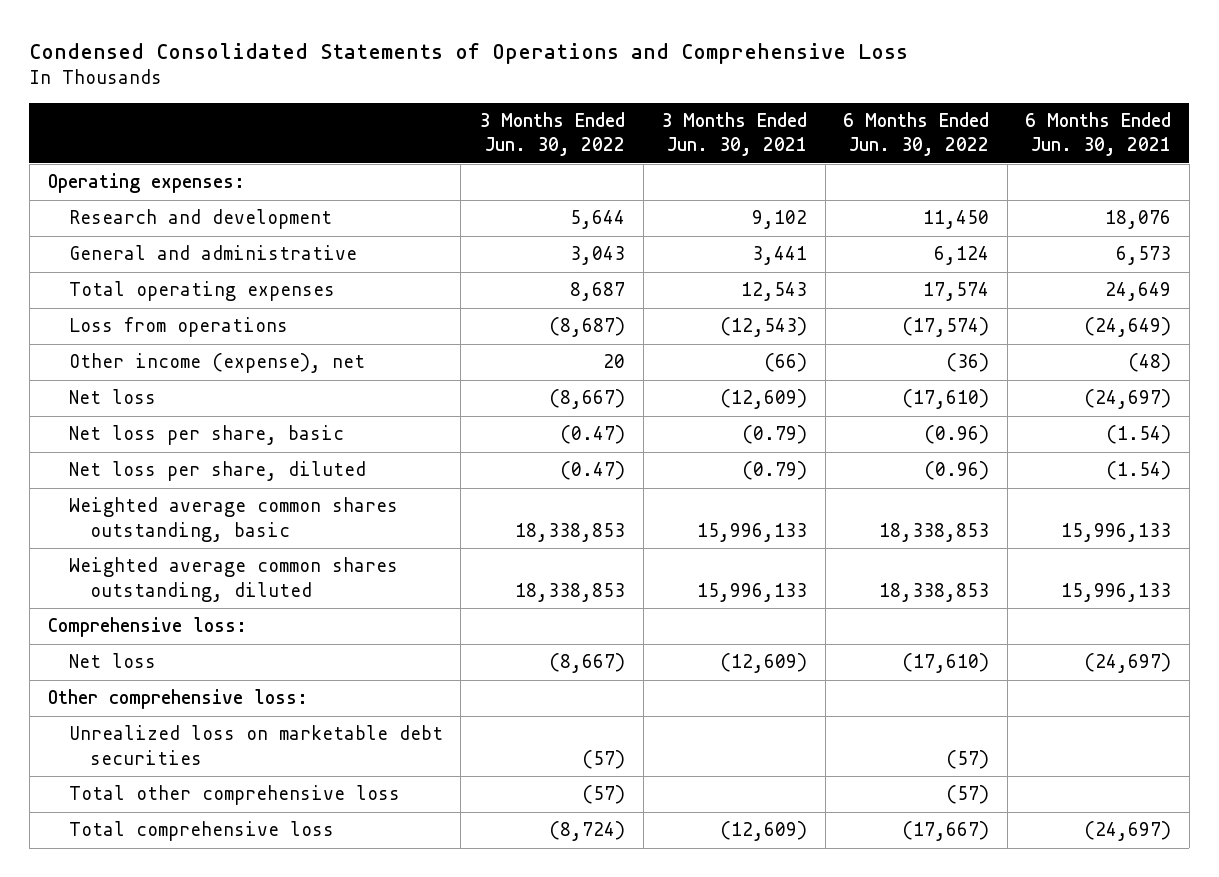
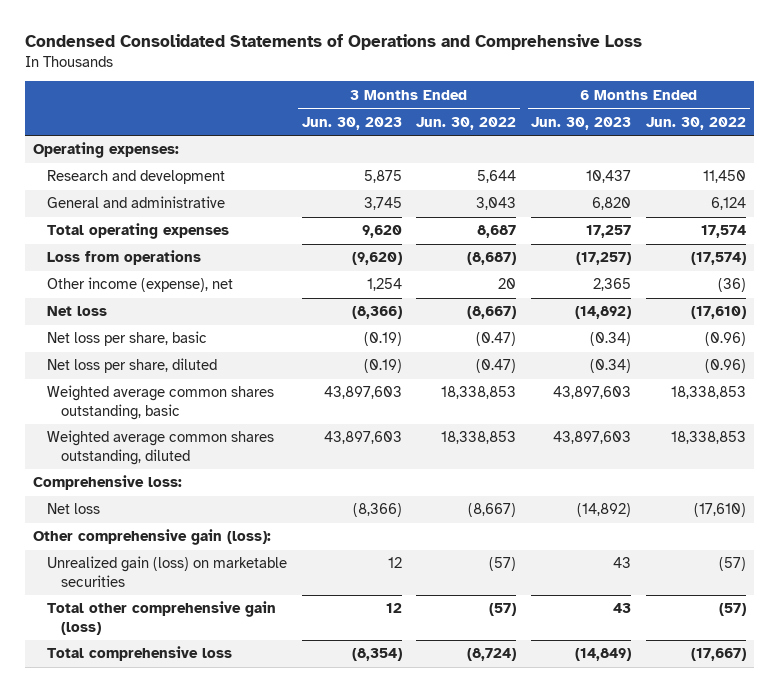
[661,111,808,157] 3 Months Ended Jun. 30, 2021 -> none
[1025,111,1172,157] 6 Months Ended Jun. 30, 2021 -> none
none -> [301,116,402,130] Jun. 30, 2023
none -> [531,116,632,130] Jun. 30, 2023
[47,689,308,710] Other comprehensive loss: -> [32,529,271,546] Other comprehensive gain (loss):
[68,725,443,765] Unrealized loss on marketable debt securities -> [46,556,287,587] Unrealized gain (loss) on marketable securities
[68,785,400,806] Total other comprehensive loss -> [46,601,276,635] Total other comprehensive gain (loss)

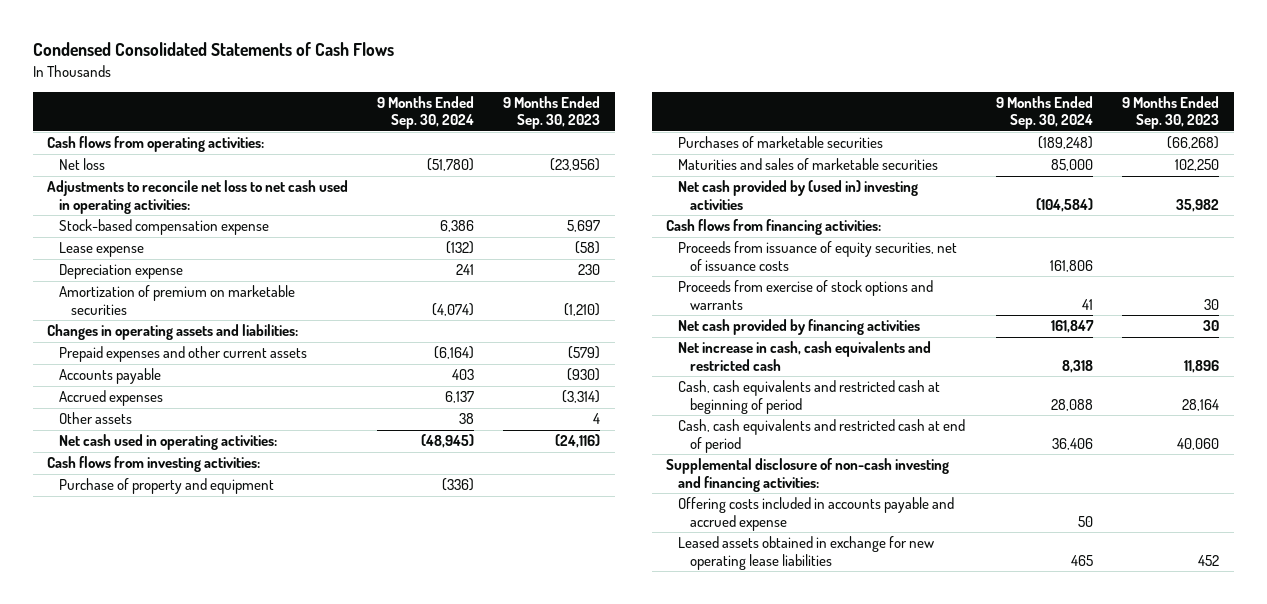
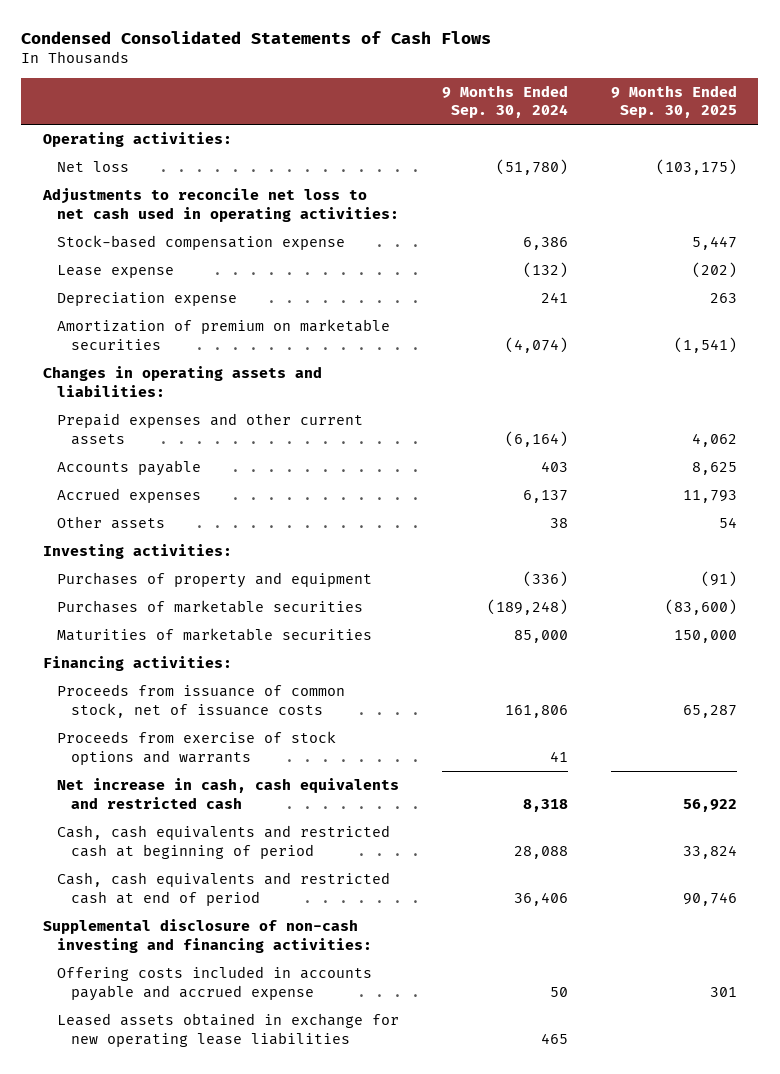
[503,95,601,130] 9 Months Ended Sep. 30, 2023 -> none
none -> [610,84,737,119] 9 Months Ended Sep. 30, 2025
[47,136,265,153] Cash flows from operating activities: -> [42,132,232,148] Operating activities:
[59,434,278,451] Net cash used in operating activities: -> none
[47,456,261,473] Cash flows from investing activities: -> [42,544,232,560] Investing activities:
[59,478,275,495] Purchase of property and equipment -> [56,572,372,589] Purchases of property and equipment
[678,180,919,210] Net cash provided by (used in) investing activities -> none
[678,158,939,171] Maturities and sales of marketable securities -> [56,628,372,642] Maturities of marketable securities
[666,219,882,236] Cash flows from financing activities: -> [42,656,232,672] Financing activities:
[678,241,958,271] Proceeds from issuance of equity securities, net of issuance costs -> [56,684,345,718] Proceeds from issuance of common stock, net of issuance costs
[678,319,921,336] Net cash provided by financing activities -> none

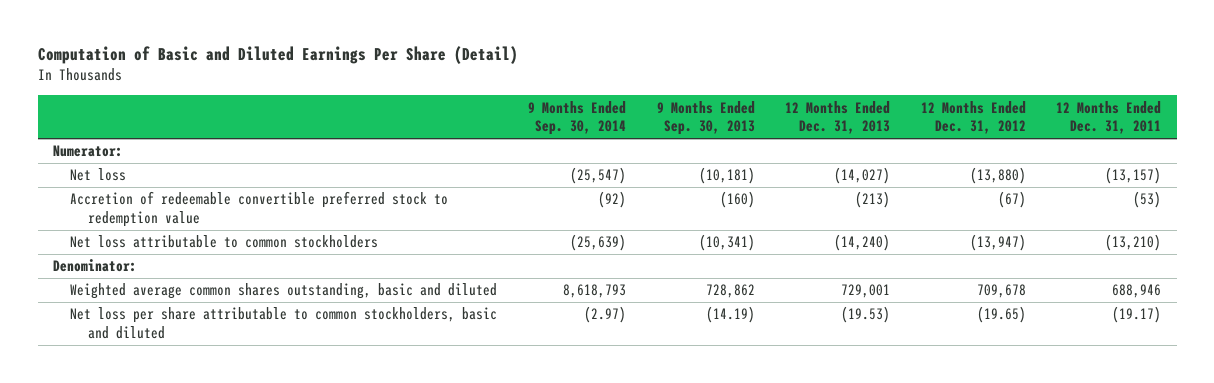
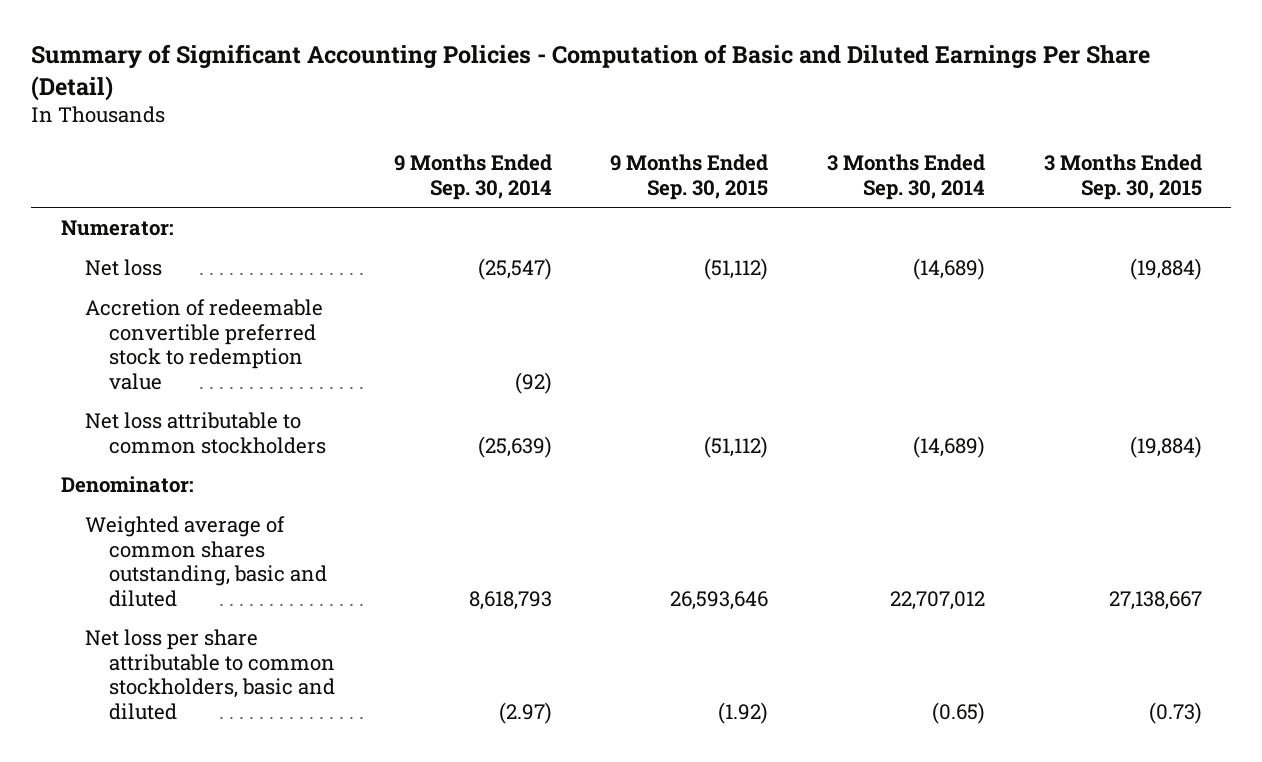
[37,46,518,65] Computation of Basic and Diluted Earnings Per Share (Detail) -> [31,44,1151,101] Summary of Significant Accounting Policies - Computation of Basic and Diluted Earnings Per Share (Detail)
[656,100,755,136] 9 Months Ended Sep. 30, 2013 -> none
[785,100,891,135] 12 Months Ended Dec. 31, 2013 -> none
[920,100,1026,135] 12 Months Ended Dec. 31, 2012 -> none
[1056,100,1162,135] 12 Months Ended Dec. 31, 2011 -> none
none -> [610,154,769,200] 9 Months Ended Sep. 30, 2015
none -> [826,154,985,200] 3 Months Ended Sep. 30, 2014
none -> [1043,154,1202,200] 3 Months Ended Sep. 30, 2015
[70,283,498,300] Weighted average common shares outstanding, basic and diluted -> [84,516,328,607] Weighted average of common shares outstanding, basic and diluted

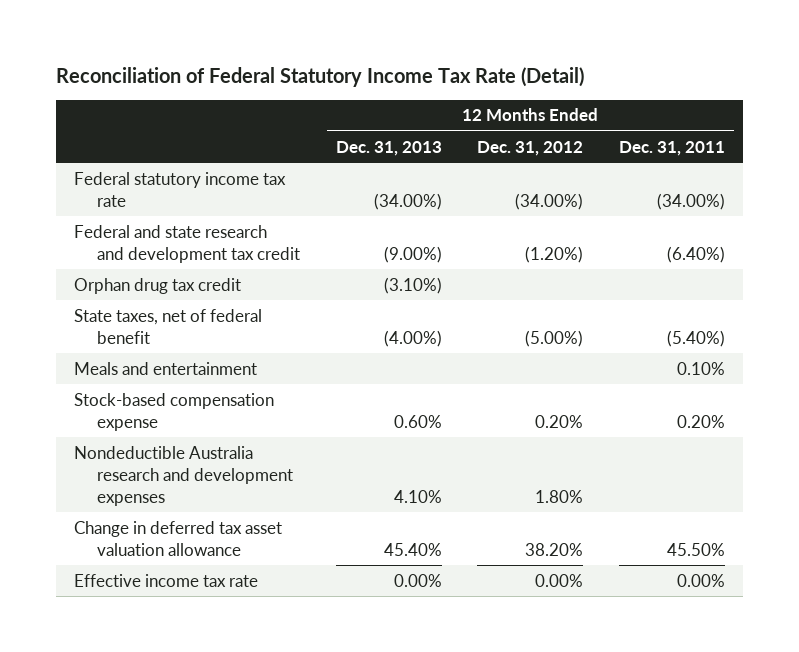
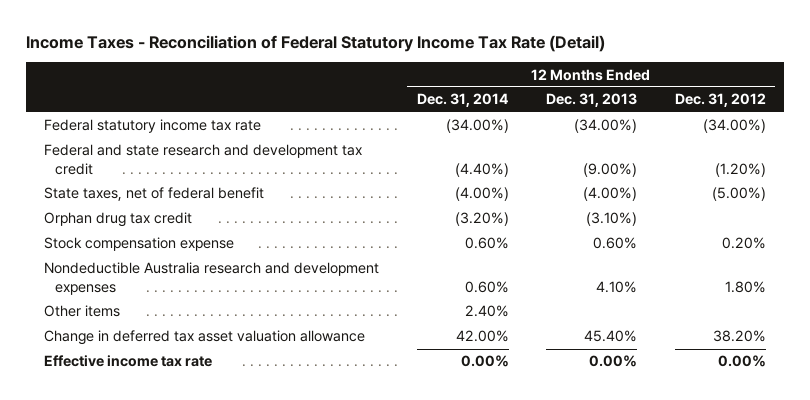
[56,66,585,87] Reconciliation of Federal Statutory Income Tax Rate (Detail) -> [25,34,605,52] Income Taxes - Reconciliation of Federal Statutory Income Tax Rate (Detail)
[619,140,726,156] Dec. 31, 2011 -> none
none -> [416,93,509,108] Dec. 31, 2014
[74,361,258,375] Meals and entertainment -> none
[74,277,242,294] Orphan drug tax credit -> [44,212,193,228] Orphan drug tax credit
[74,392,275,431] Stock-based compensation expense -> [44,237,235,252] Stock compensation expense
none -> [44,305,121,318] Other items

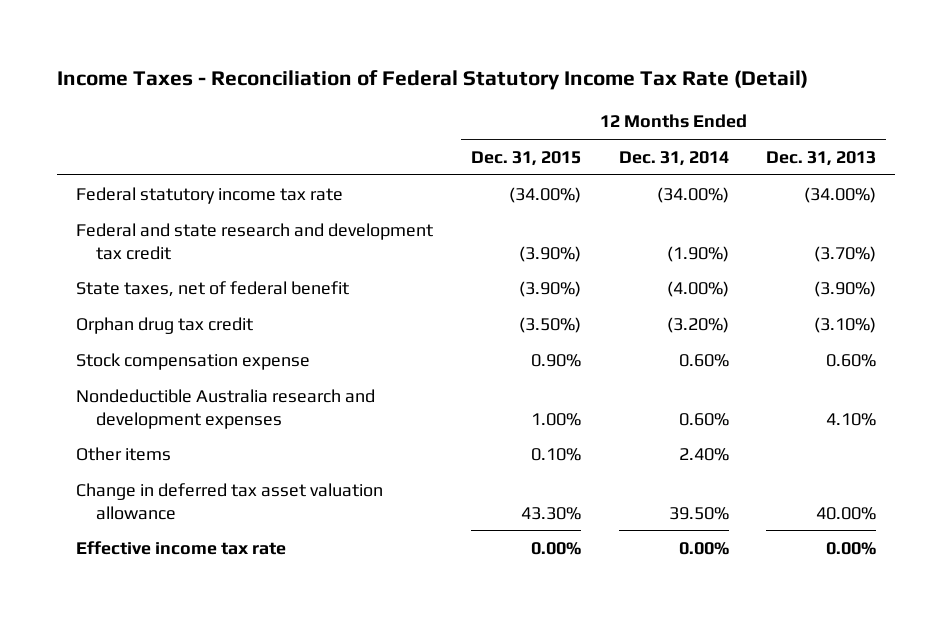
[674,93,766,108] Dec. 31, 2012 -> none
none -> [470,150,581,166] Dec. 31, 2015
[454,162,509,177] (4.40%) -> [666,245,729,262] (1.90%)
[583,162,638,177] (9.00%) -> [814,245,877,262] (3.70%)
[583,187,638,202] (4.00%) -> [814,280,877,297] (3.90%)
[455,330,509,343] 42.00% -> [668,506,729,520] 39.50%
[584,330,638,343] 45.40% -> [816,506,877,520] 40.00%

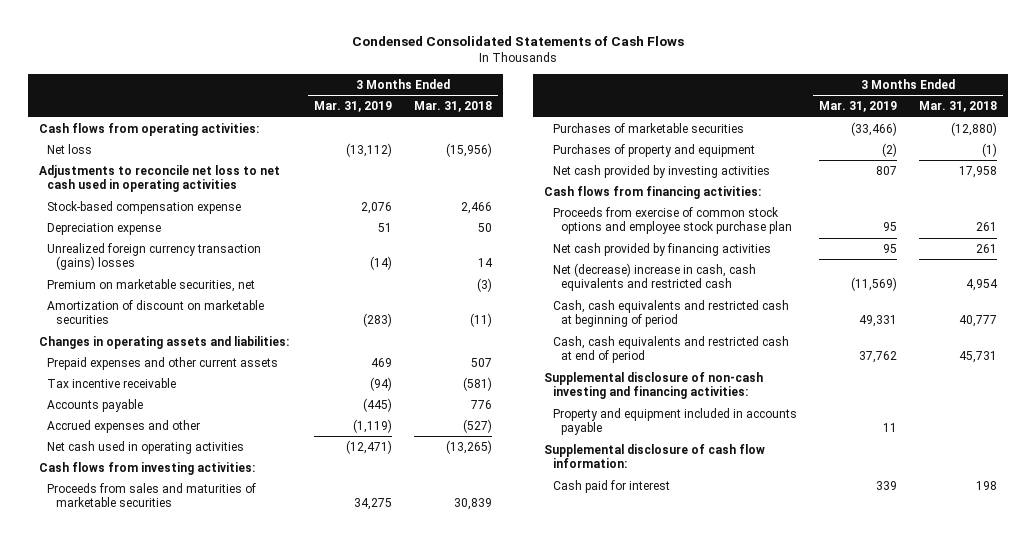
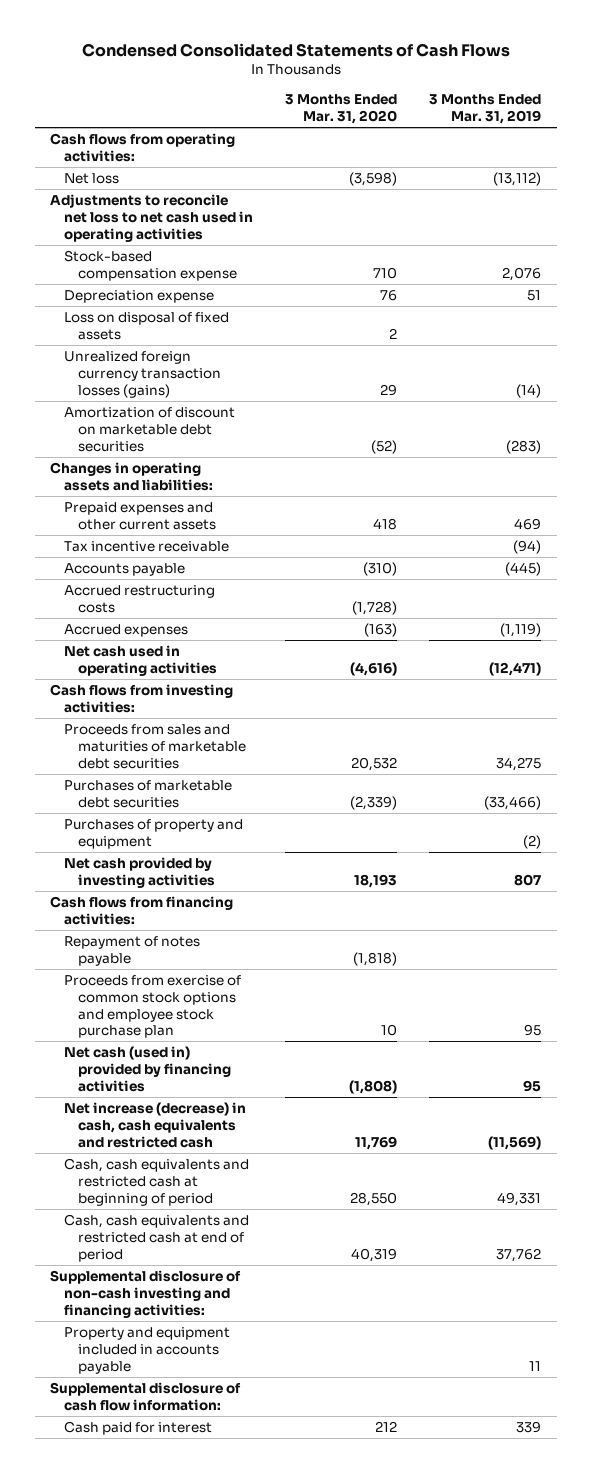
[414,101,493,113] Mar. 31, 2018 -> none
none -> [284,94,397,125] 3 Months Ended Mar. 31, 2020
[47,278,256,292] Premium on marketable securities, net -> none
none -> [64,312,230,340] Loss on disposal of fixed assets
[47,242,262,271] Unrealized foreign currency transaction (gains) losses -> [64,351,222,398] Unrealized foreign currency transaction losses (gains)
[47,299,265,325] Amortization of discount on marketable securities -> [64,407,236,452] Amortization of discount on marketable debt securities
none -> [64,585,216,613] Accrued restructuring costs
[47,419,201,433] Accrued expenses and other -> [64,624,189,638] Accrued expenses
[47,482,257,508] Proceeds from sales and maturities of marketable securities -> [64,724,247,769] Proceeds from sales and maturities of marketable debt securities
[552,122,744,133] Purchases of marketable securities -> [64,780,233,808] Purchases of marketable debt securities
none -> [64,936,201,966] Repayment of notes payable
[552,242,771,256] Net cash provided by financing activities -> [64,1046,232,1092] Net cash (used in) provided by financing activities
[552,262,756,292] Net (decrease) increase in cash, cash equivalents and restricted cash -> [64,1102,247,1148] Net increase (decrease) in cash, cash equivalents and restricted cash

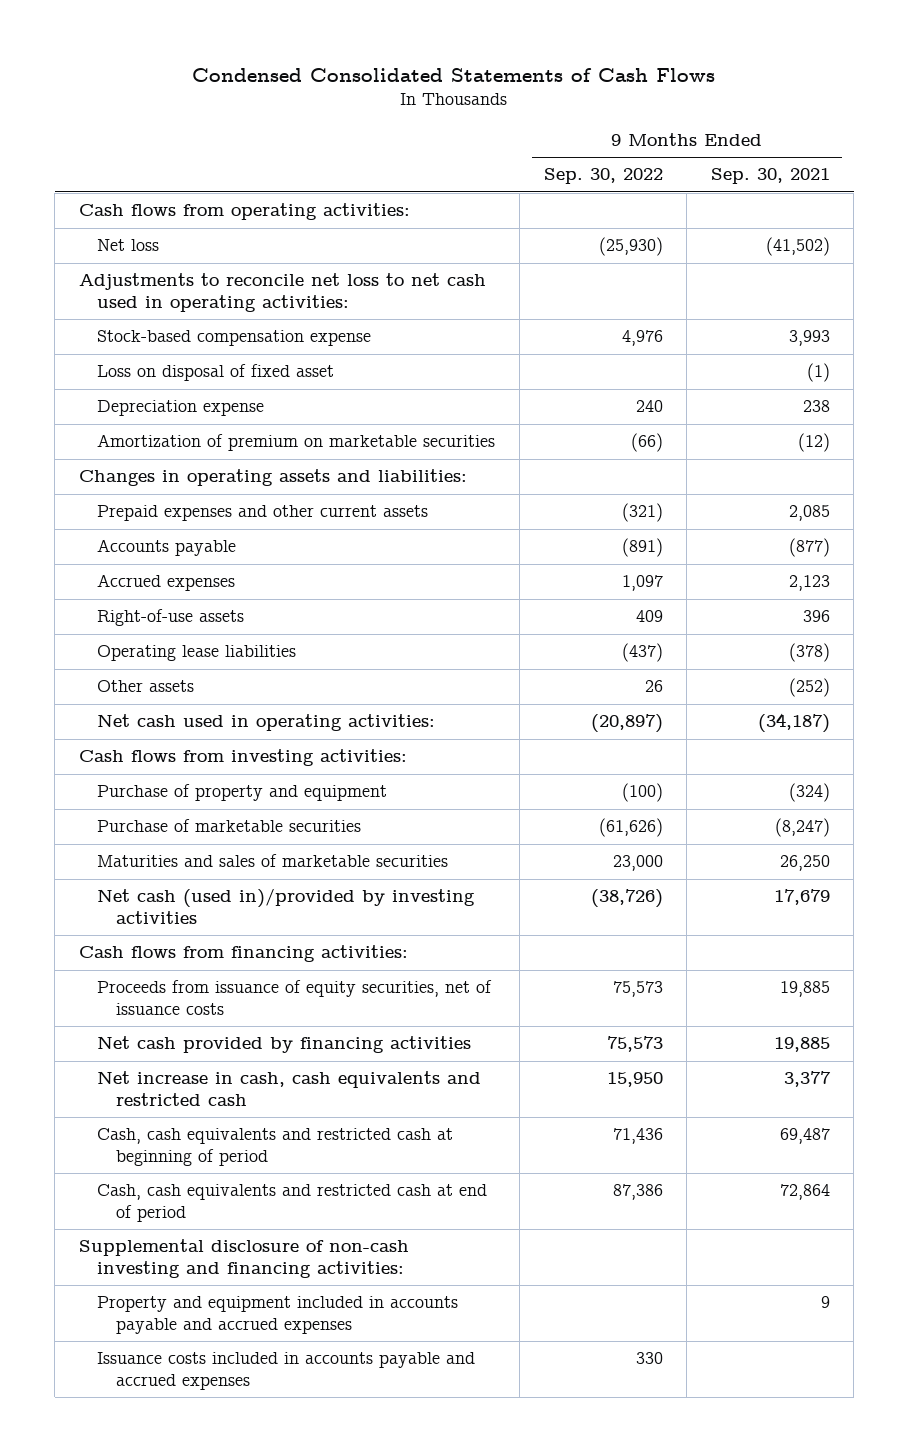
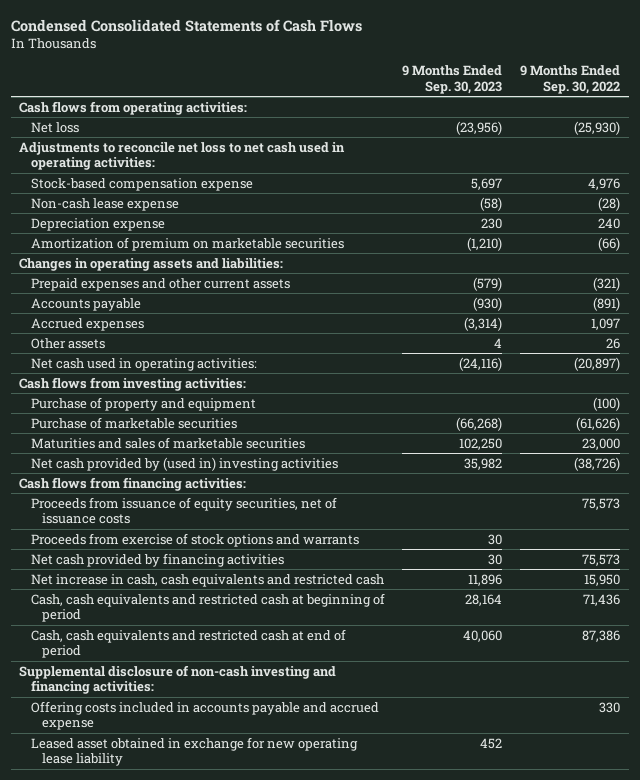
[710,168,830,185] Sep. 30, 2021 -> none
none -> [402,65,503,95] 9 Months Ended Sep. 30, 2023
[97,364,335,382] Loss on disposal of fixed asset -> none
none -> [30,197,179,211] Non-cash lease expense
[97,609,245,627] Right-of-use assets -> none
[97,645,297,662] Operating lease liabilities -> none
[97,888,476,924] Net cash (used in)/provided by investing activities -> [30,456,338,471] Net cash provided by (used in) investing activities
none -> [30,532,359,547] Proceeds from exercise of stock options and warrants
[97,1296,459,1334] Property and equipment included in accounts payable and accrued expenses -> none
[97,1352,476,1390] Issuance costs included in accounts payable and accrued expenses -> [30,700,379,731] Offering costs included in accounts payable and accrued expense
none -> [30,736,358,767] Leased asset obtained in exchange for new operating lease liability

